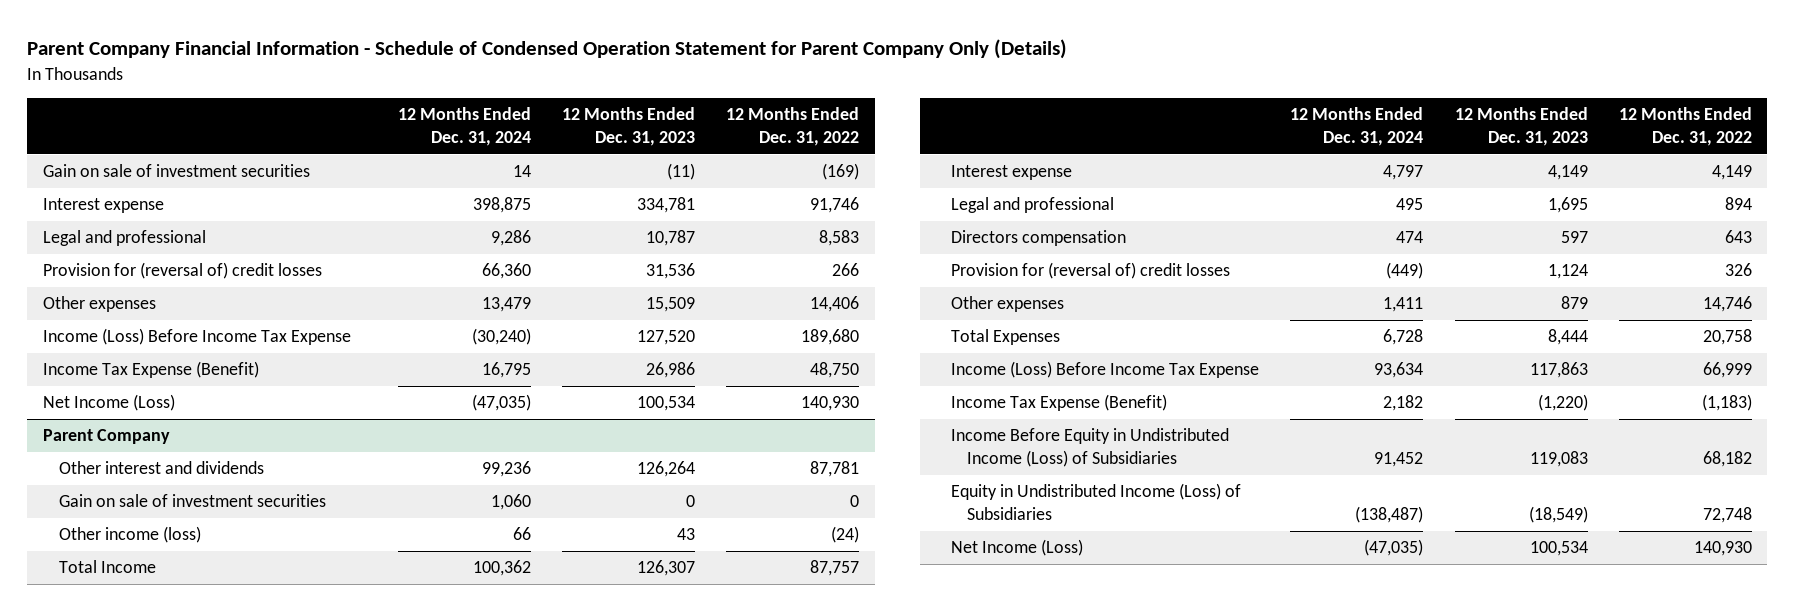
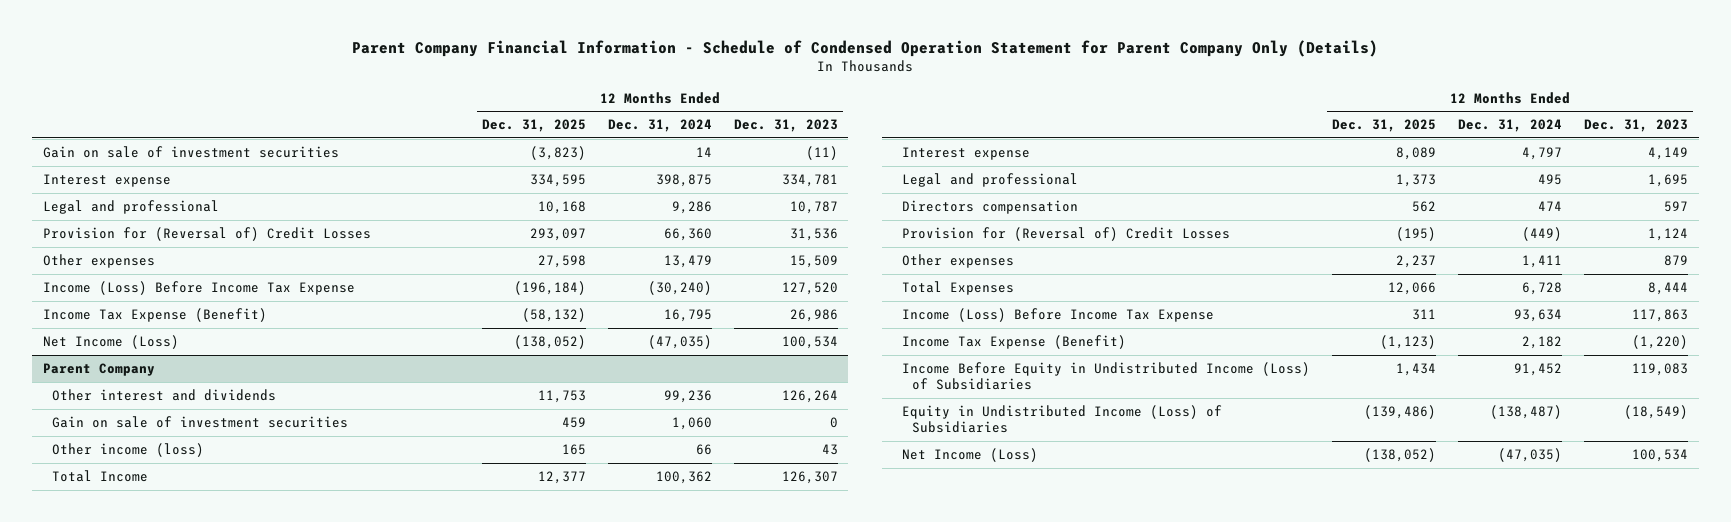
[726,107,860,147] 12 Months Ended Dec. 31, 2022 -> none
none -> [482,119,587,133] Dec. 31, 2025
[43,262,323,280] Provision for (reversal of) credit losses -> [42,227,371,242] Provision for (Reversal of) Credit Losses
[951,262,1231,280] Provision for (reversal of) credit losses -> [902,227,1231,242] Provision for (Reversal of) Credit Losses

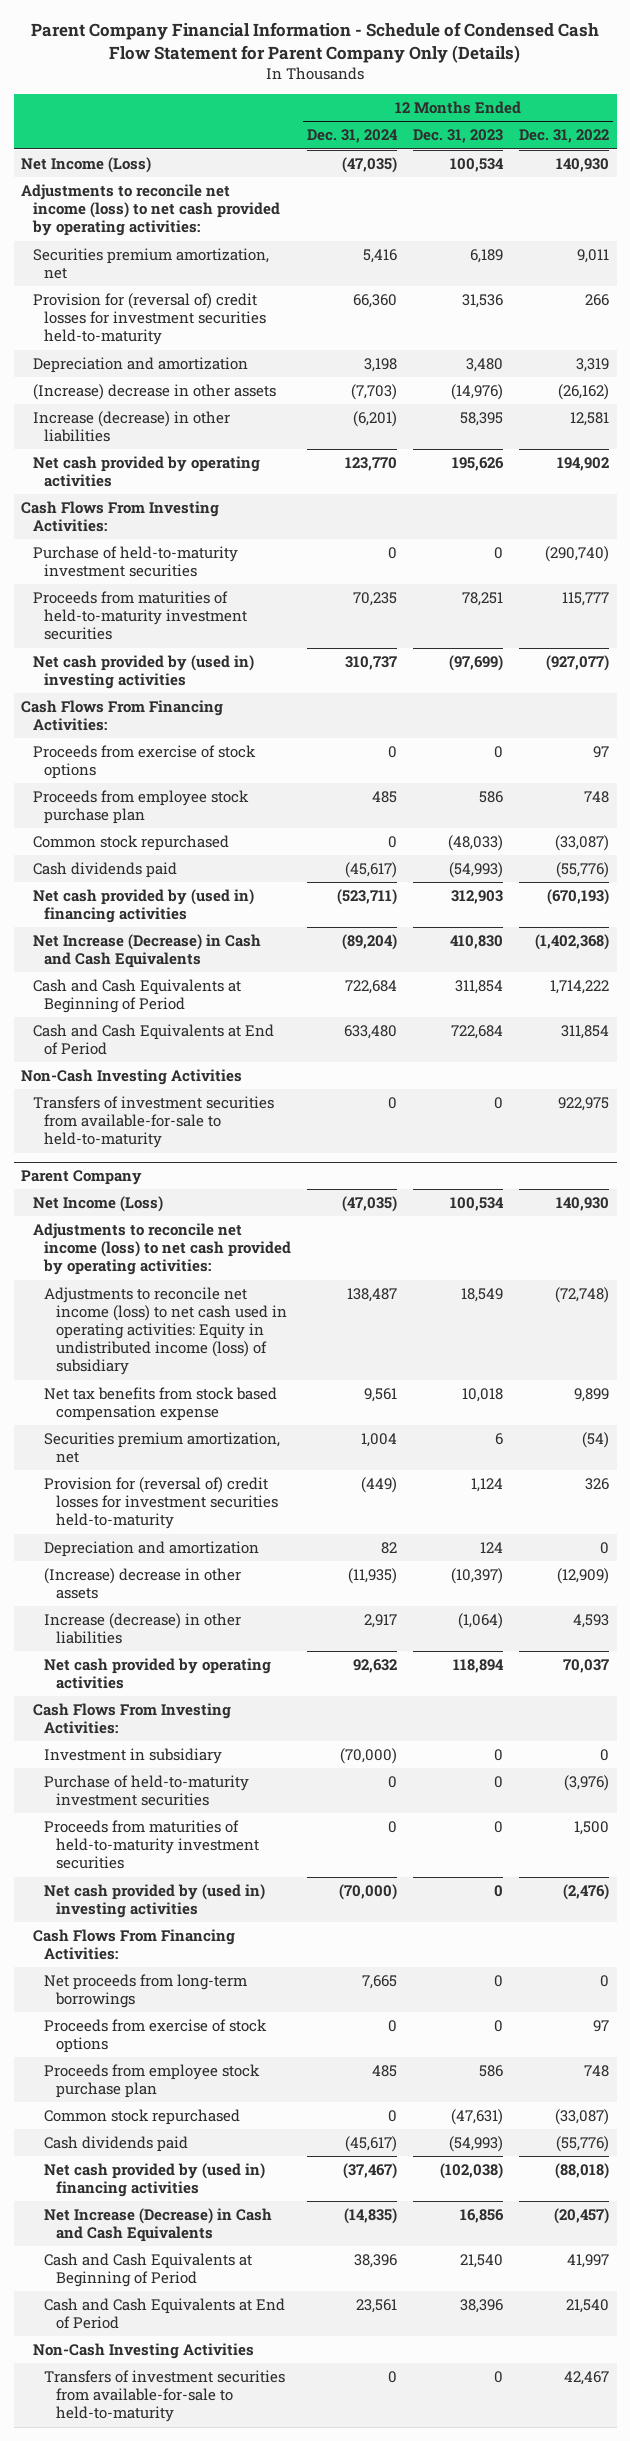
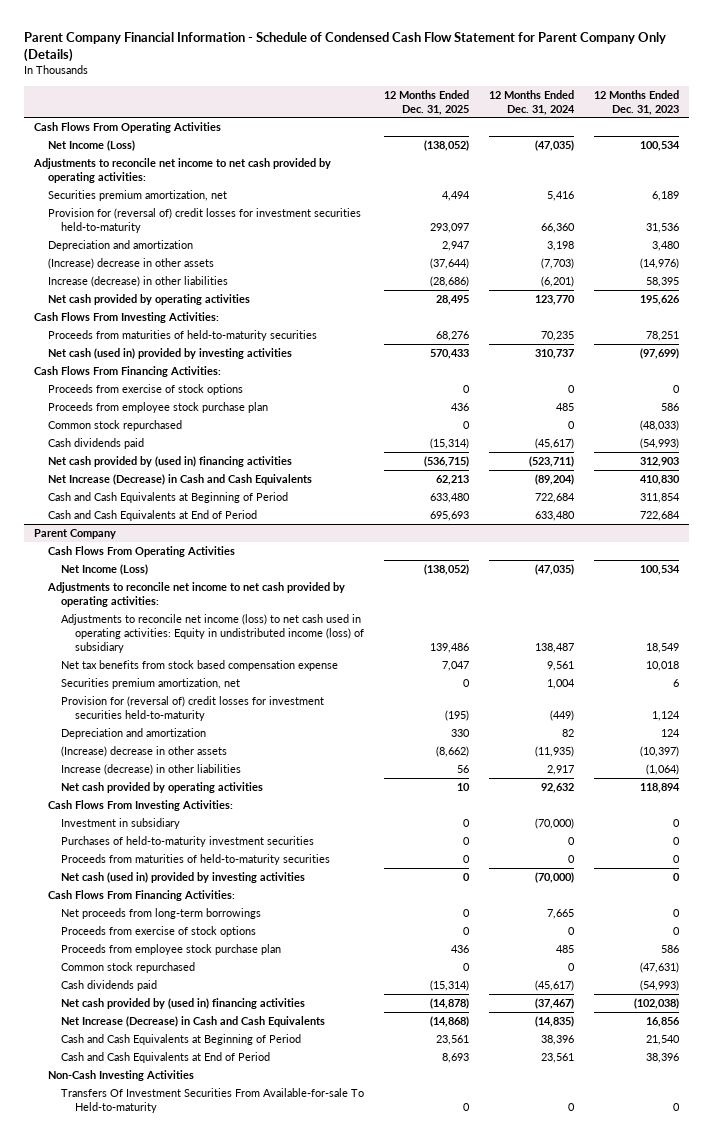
[518,129,609,144] Dec. 31, 2022 -> none
none -> [384,89,470,115] 12 Months Ended Dec. 31, 2025
none -> [34,122,222,134] Cash Flows From Operating Activities
[21,184,280,237] Adjustments to reconcile net income (loss) to net cash provided by operating activities: -> [33,158,332,183] Adjustments to reconcile net income to net cash provided by operating activities:
[32,546,238,578] Purchase of held-to-maturity investment securities -> none
[32,591,248,641] Proceeds from maturities of held-to-maturity investment securities -> [47,330,317,342] Proceeds from maturities of held-to-maturity securities
[32,655,254,690] Net cash provided by (used in) investing activities -> [47,348,292,360] Net cash (used in) provided by investing activities
[21,1069,243,1086] Non-Cash Investing Activities -> none
[32,1096,274,1149] Transfers of investment securities from available-for-sale to held-to-maturity -> none
none -> [47,546,235,558] Cash Flows From Operating Activities
[32,1223,292,1276] Adjustments to reconcile net income (loss) to net cash provided by operating activities: -> [46,582,345,607] Adjustments to reconcile net income to net cash provided by operating activities:
[44,1775,250,1807] Purchase of held-to-maturity investment securities -> [61,836,315,848] Purchases of held-to-maturity investment securities
[44,1820,259,1870] Proceeds from maturities of held-to-maturity investment securities -> [61,854,331,866] Proceeds from maturities of held-to-maturity securities
[44,1884,266,1919] Net cash provided by (used in) investing activities -> [61,872,306,884] Net cash (used in) provided by investing activities
[44,2370,286,2423] Transfers of investment securities from available-for-sale to held-to-maturity -> [61,1088,365,1113] Transfers Of Investment Securities From Available-for-sale To Held-to-maturity

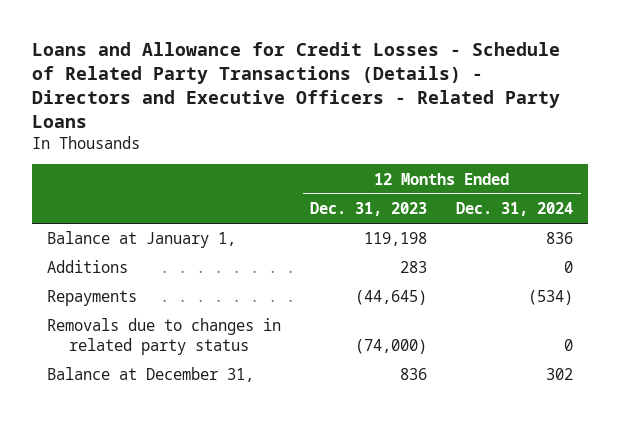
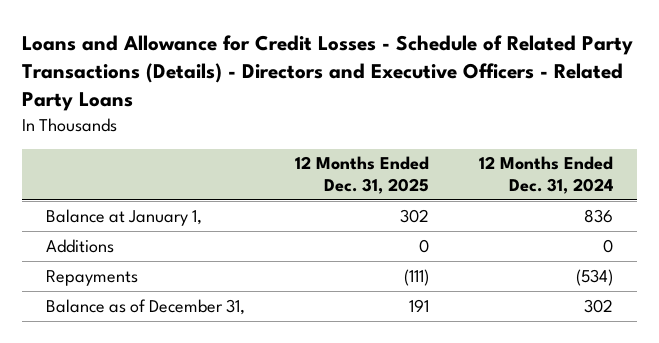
[309,201,427,216] Dec. 31, 2023 -> none
none -> [295,156,430,194] 12 Months Ended Dec. 31, 2025
[46,318,281,355] Removals due to changes in related party status -> none
[46,367,254,383] Balance at December 31, -> [46,298,246,315] Balance as of December 31,

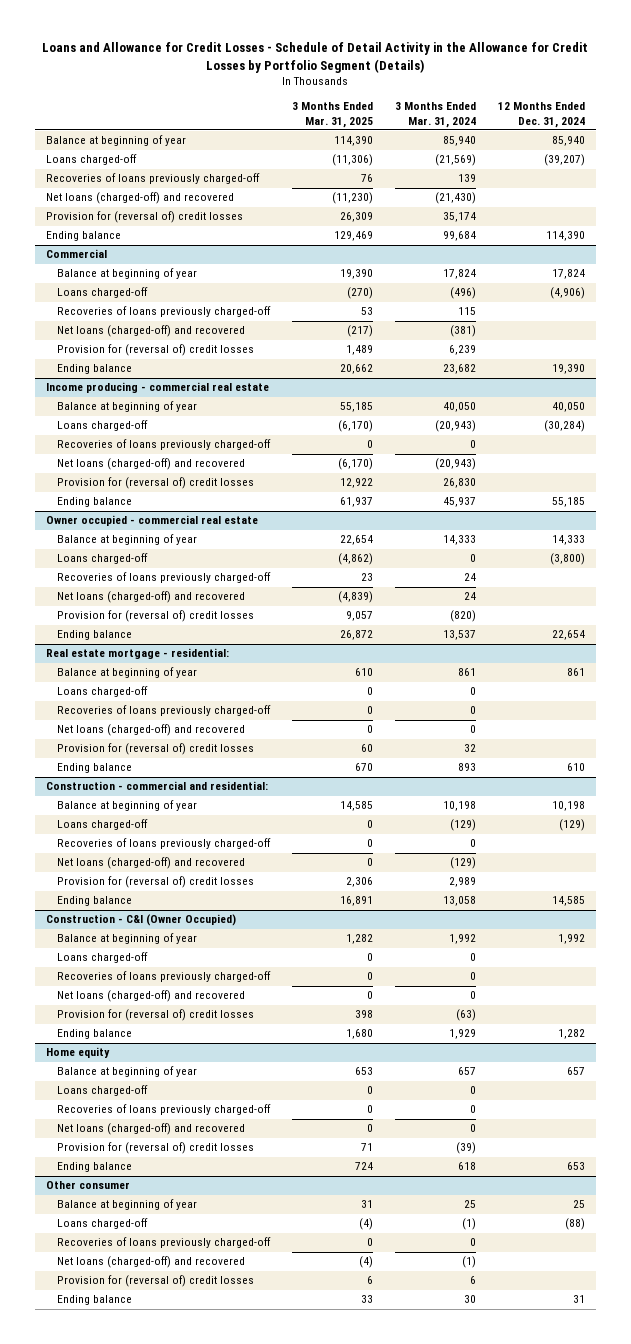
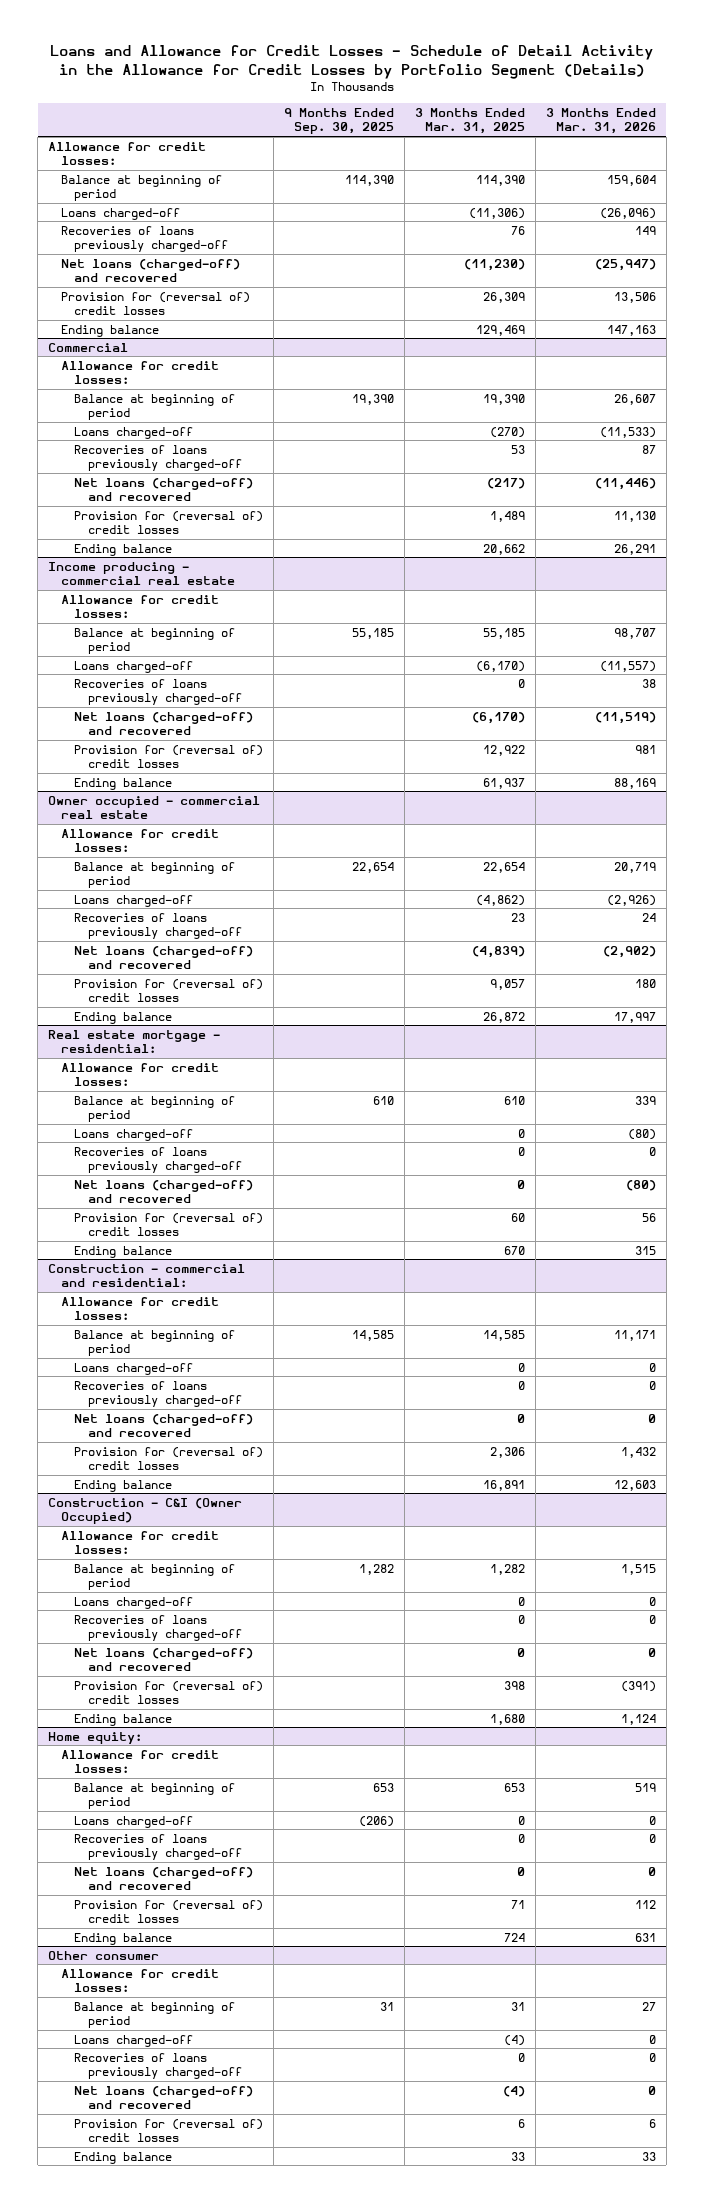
[394,102,476,128] 3 Months Ended Mar. 31, 2024 -> none
[497,102,585,128] 12 Months Ended Dec. 31, 2024 -> none
none -> [284,107,395,135] 9 Months Ended Sep. 30, 2025
none -> [545,107,656,135] 3 Months Ended Mar. 31, 2026
none -> [48,141,207,166] Allowance for credit losses:
[45,135,186,147] Balance at beginning of year -> [61,174,223,202] Balance at beginning of period
none -> [61,360,220,385] Allowance for credit losses:
[56,268,197,280] Balance at beginning of year -> [74,393,236,421] Balance at beginning of period
none -> [61,594,220,619] Allowance for credit losses:
[56,401,197,413] Balance at beginning of year -> [74,627,236,655] Balance at beginning of period
none -> [61,828,220,853] Allowance for credit losses:
[56,534,197,546] Balance at beginning of year -> [74,861,236,889] Balance at beginning of period
none -> [61,1062,220,1087] Allowance for credit losses:
[56,667,197,679] Balance at beginning of year -> [74,1095,236,1123] Balance at beginning of period
none -> [61,1296,220,1321] Allowance for credit losses:
[56,800,197,812] Balance at beginning of year -> [74,1329,236,1357] Balance at beginning of period
none -> [61,1530,220,1555] Allowance for credit losses:
[56,933,197,945] Balance at beginning of year -> [74,1563,236,1591] Balance at beginning of period
[45,1047,110,1059] Home equity -> [48,1731,143,1744] Home equity:
none -> [61,1749,220,1774] Allowance for credit losses:
[56,1066,197,1078] Balance at beginning of year -> [74,1782,236,1810] Balance at beginning of period
none -> [61,1968,220,1993] Allowance for credit losses:
[56,1199,197,1211] Balance at beginning of year -> [74,2001,236,2029] Balance at beginning of period

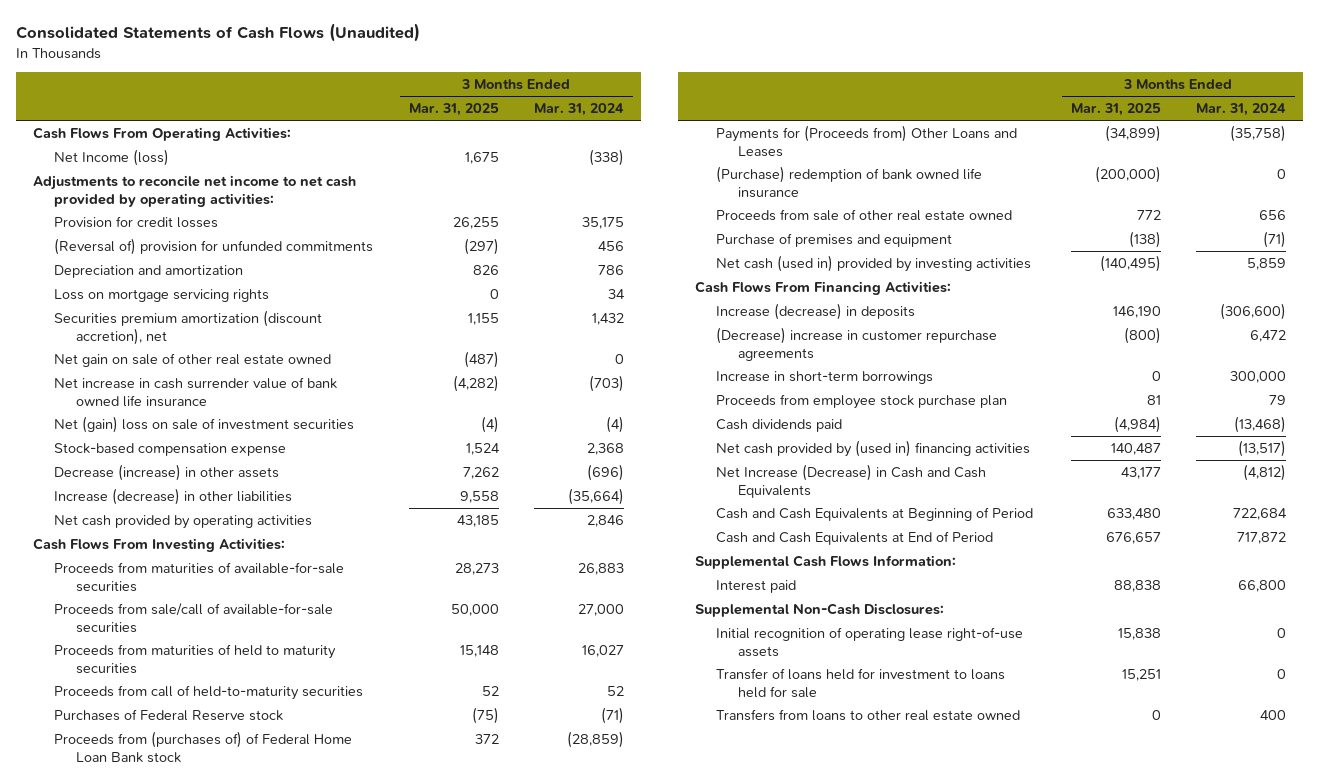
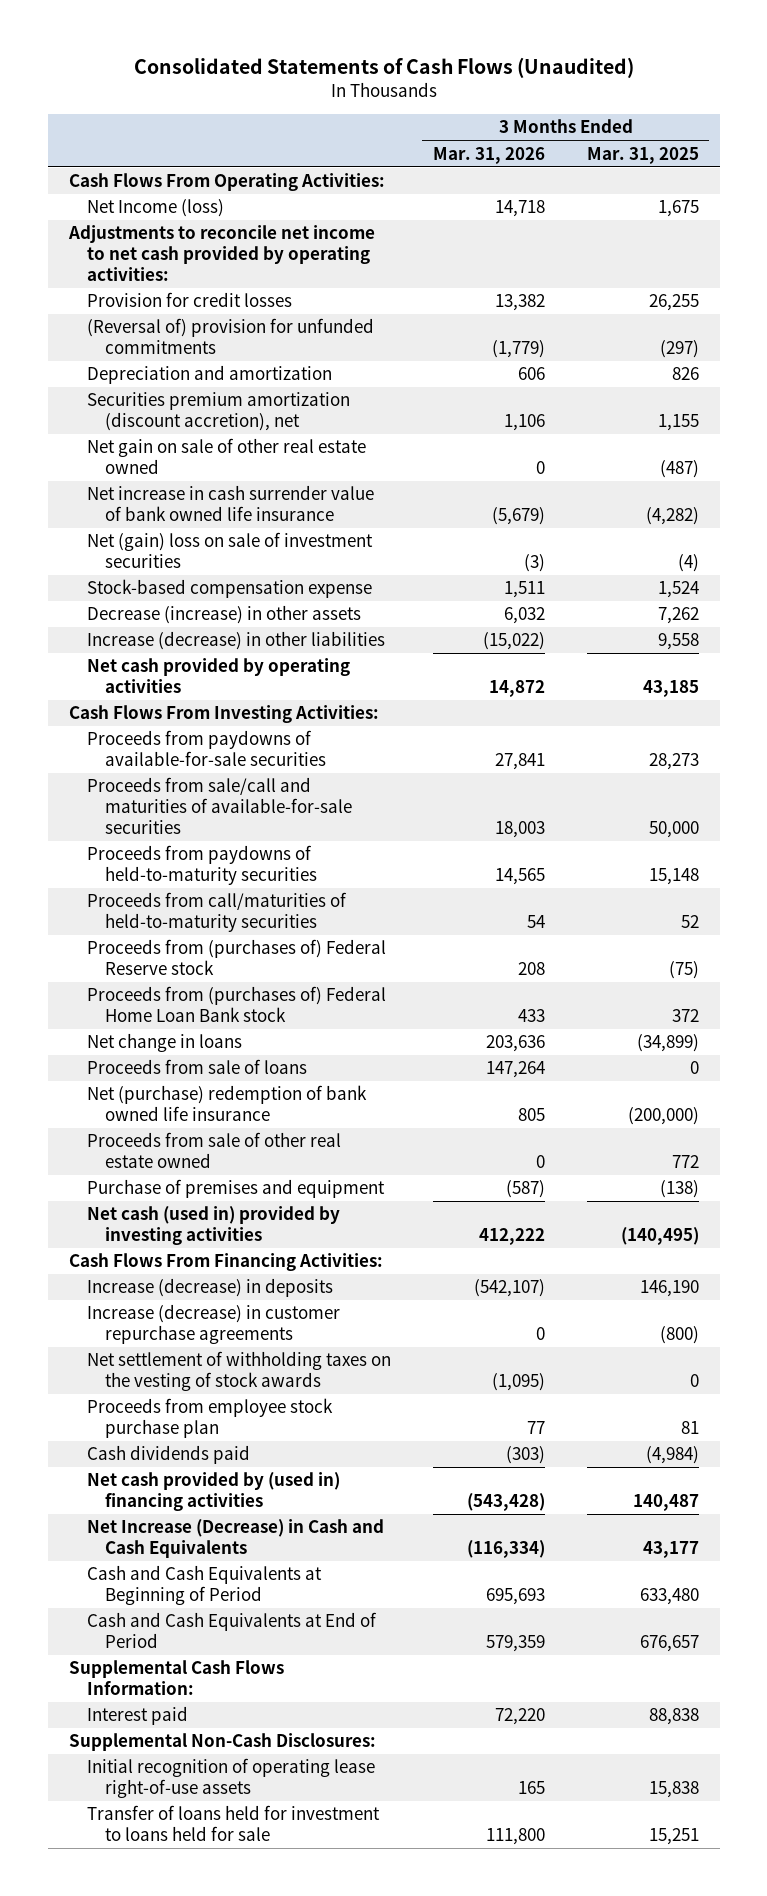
[533,103,624,117] Mar. 31, 2024 -> none
none -> [432,146,545,164] Mar. 31, 2026
[54,288,270,302] Loss on mortgage servicing rights -> none
[54,561,345,592] Proceeds from maturities of available-for-sale securities -> [87,730,327,767] Proceeds from paydowns of available-for-sale securities
[54,602,334,633] Proceeds from sale/call of available-for-sale securities -> [87,777,353,834] Proceeds from sale/call and maturities of available-for-sale securities
[54,643,337,674] Proceeds from maturities of held to maturity securities -> [87,845,318,886] Proceeds from paydowns of held-to-maturity securities
[54,684,364,700] Proceeds from call of held-to-maturity securities -> [87,892,348,933] Proceeds from call/maturities of held-to-maturity securities
[54,708,284,721] Purchases of Federal Reserve stock -> [87,939,387,976] Proceeds from (purchases of) Federal Reserve stock
[54,730,353,763] Proceeds from (purchases of) of Federal Home Loan Bank stock -> [87,986,387,1023] Proceeds from (purchases of) Federal Home Loan Bank stock
[716,124,1018,157] Payments for (Proceeds from) Other Loans and Leases -> [87,1033,243,1053] Net change in loans
none -> [87,1059,308,1075] Proceeds from sale of loans
[716,165,983,198] (Purchase) redemption of bank owned life insurance -> [87,1085,368,1122] Net (purchase) redemption of bank owned life insurance
[716,370,934,384] Increase in short-term borrowings -> none
[716,326,998,361] (Decrease) increase in customer repurchase agreements -> [87,1304,341,1345] Increase (decrease) in customer repurchase agreements
none -> [87,1351,392,1392] Net settlement of withholding taxes on the vesting of stock awards
[716,708,1021,721] Transfers from loans to other real estate owned -> none

